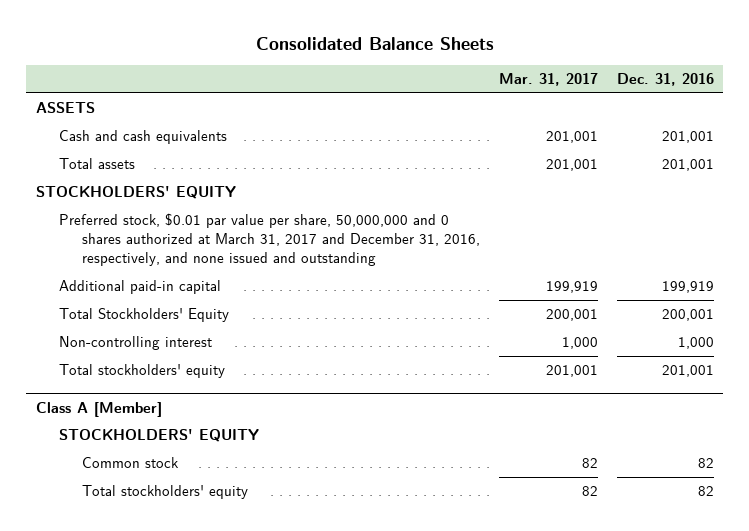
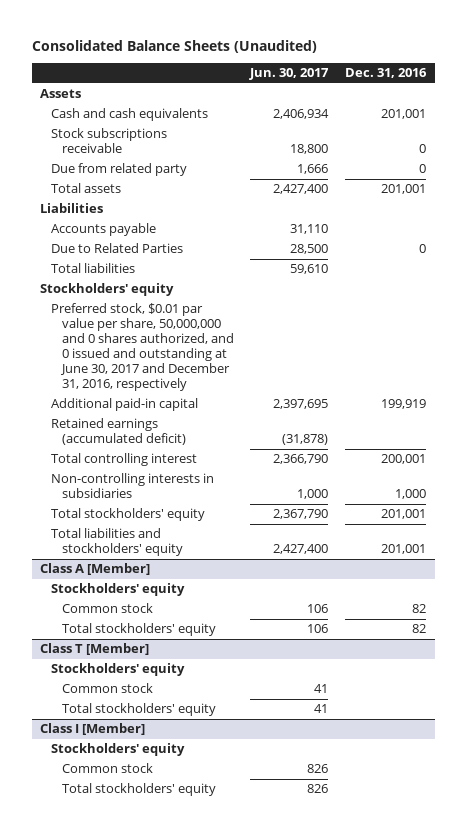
[255,36,494,50] Consolidated Balance Sheets -> [31,39,317,53] Consolidated Balance Sheets (Unaudited)
[499,73,599,87] Mar. 31, 2017 -> none
none -> [249,68,330,81] Jun. 30, 2017
[35,102,95,114] ASSETS -> [39,89,81,99] Assets
none -> [50,128,167,154] Stock subscriptions receivable
none -> [50,163,187,177] Due from related party
none -> [39,203,103,214] Liabilities
none -> [50,223,156,237] Accounts payable
none -> [50,243,183,254] Due to Related Parties
none -> [50,263,135,274] Total liabilities
[35,186,236,200] STOCKHOLDERS' EQUITY -> [39,283,174,297] Stockholders' equity
[58,213,481,266] Preferred stock, $0.01 par value per share, 50,000,000 and 0 shares authorized at March 31, 2017 and December 31, 2016, respectively, and none issued and outstanding -> [50,303,234,392] Preferred stock, $0.01 par value per share, 50,000,000 and 0 shares authorized, and 0 issued and outstanding at June 30, 2017 and December 31, 2016, respectively
none -> [50,418,186,446] Retained earnings (accumulated deficit)
[58,308,229,323] Total Stockholders' Equity -> [50,453,197,467] Total controlling interest
[58,336,212,351] Non-controlling interest -> [50,473,214,499] Non-controlling interests in subsidiaries
none -> [50,528,183,557] Total liabilities and stockholders' equity
[58,429,259,443] STOCKHOLDERS' EQUITY -> [50,583,185,597] Stockholders' equity
none -> [39,643,149,656] Class T [Member]
none -> [50,663,185,677] Stockholders' equity
none -> [61,683,153,694] Common stock
none -> [61,703,216,717] Total stockholders' equity
none -> [39,723,145,736] Class I [Member]
none -> [50,743,185,757] Stockholders' equity
none -> [61,763,153,774] Common stock
none -> [61,783,216,797] Total stockholders' equity

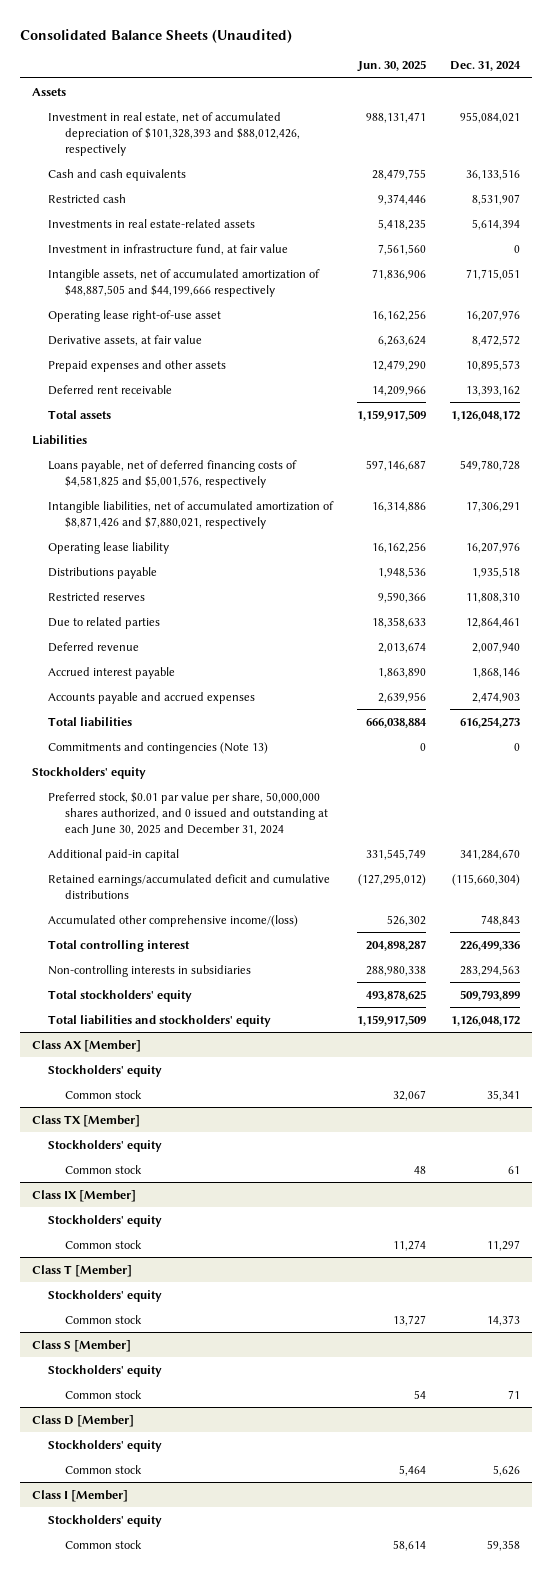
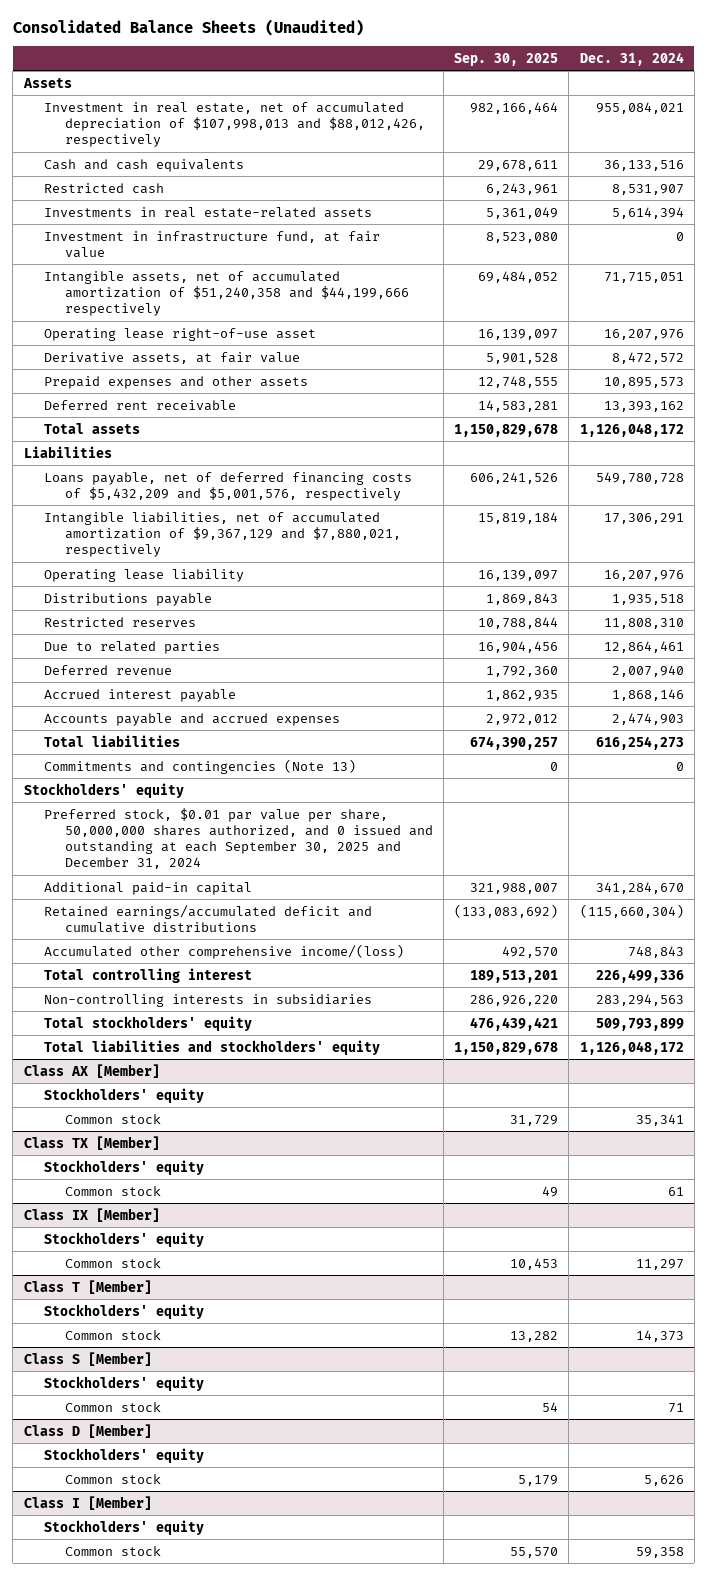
[357,60,427,73] Jun. 30, 2025 -> none
none -> [454,52,559,66] Sep. 30, 2025
[48,111,300,156] Investment in real estate, net of accumulated depreciation of $101,328,393 and $88,012,426, respectively -> [44,101,425,148] Investment in real estate, net of accumulated depreciation of $107,998,013 and $88,012,426, respectively
[48,268,321,297] Intangible assets, net of accumulated amortization of $48,887,505 and $44,199,666 respectively -> [44,270,409,317] Intangible assets, net of accumulated amortization of $51,240,358 and $44,199,666 respectively
[48,459,298,488] Loans payable, net of deferred financing costs of $4,581,825 and $5,001,576, respectively -> [44,471,413,501] Loans payable, net of deferred financing costs of $5,432,209 and $5,001,576, respectively
[48,500,335,529] Intangible liabilities, net of accumulated amortization of $8,871,426 and $7,880,021, respectively -> [44,511,401,558] Intangible liabilities, net of accumulated amortization of $9,367,129 and $7,880,021, respectively
[48,791,328,835] Preferred stock, $0.01 par value per share, 50,000,000 shares authorized, and 0 issued and outstanding at each June 30, 2025 and December 31, 2024 -> [44,807,433,870] Preferred stock, $0.01 par value per share, 50,000,000 shares authorized, and 0 issued and outstanding at each September 30, 2025 and December 31, 2024

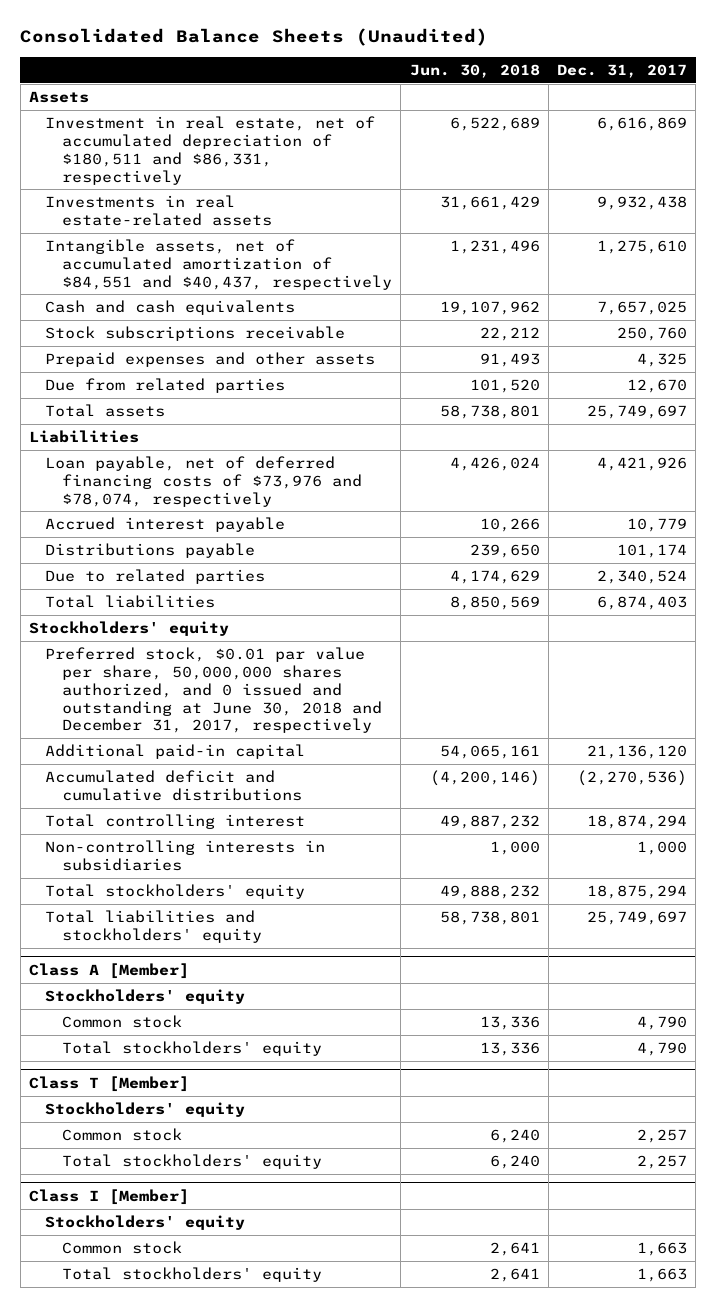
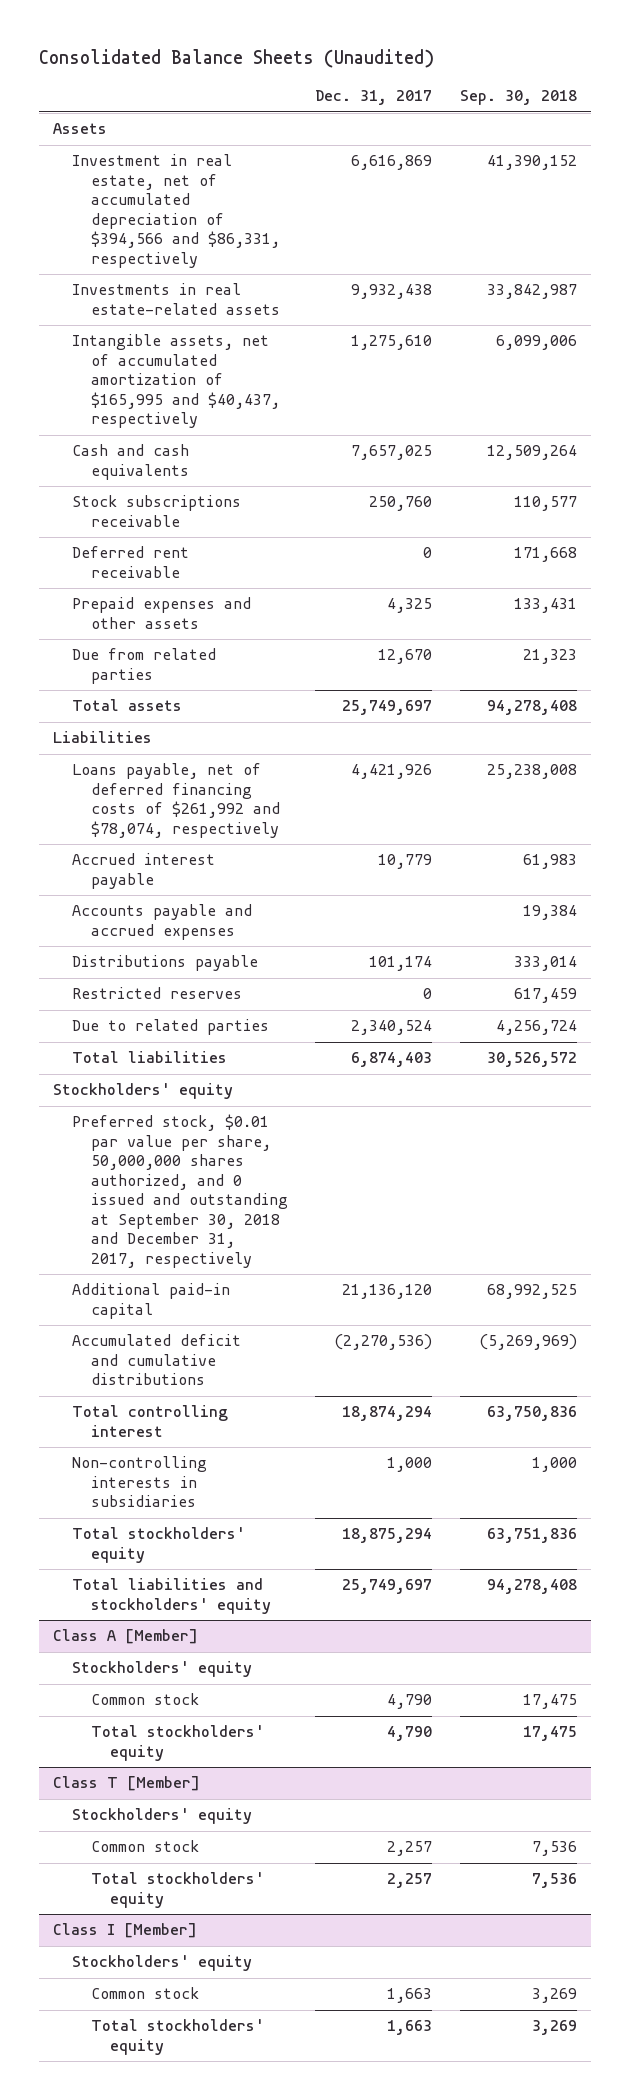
[409,63,540,78] Jun. 30, 2018 -> none
none -> [459,90,577,106] Sep. 30, 2018
[45,115,376,185] Investment in real estate, net of accumulated depreciation of $180,511 and $86,331, respectively -> [71,154,280,268] Investment in real estate, net of accumulated depreciation of $394,566 and $86,331, respectively
[45,238,393,290] Intangible assets, net of accumulated amortization of $84,551 and $40,437, respectively -> [71,334,280,429] Intangible assets, net of accumulated amortization of $165,995 and $40,437, respectively
none -> [71,546,189,578] Deferred rent receivable
[45,455,363,507] Loan payable, net of deferred financing costs of $73,976 and $78,074, respectively -> [71,763,280,838] Loans payable, net of deferred financing costs of $261,992 and $78,074, respectively
none -> [71,904,252,940] Accounts payable and accrued expenses
none -> [71,987,242,1000] Restricted reserves
[45,646,383,734] Preferred stock, $0.01 par value per share, 50,000,000 shares authorized, and 0 issued and outstanding at June 30, 2018 and December 31, 2017, respectively -> [71,1114,288,1268] Preferred stock, $0.01 par value per share, 50,000,000 shares authorized, and 0 issued and outstanding at September 30, 2018 and December 31, 2017, respectively

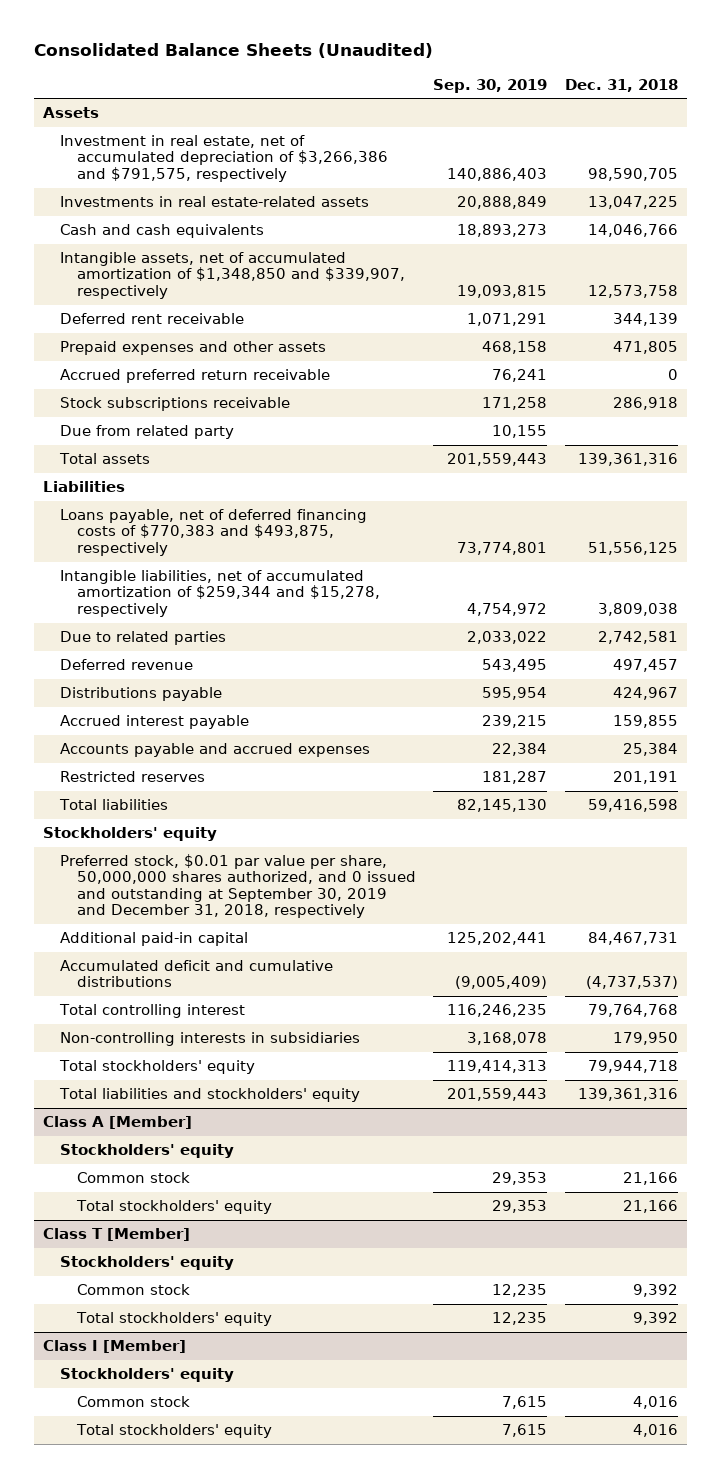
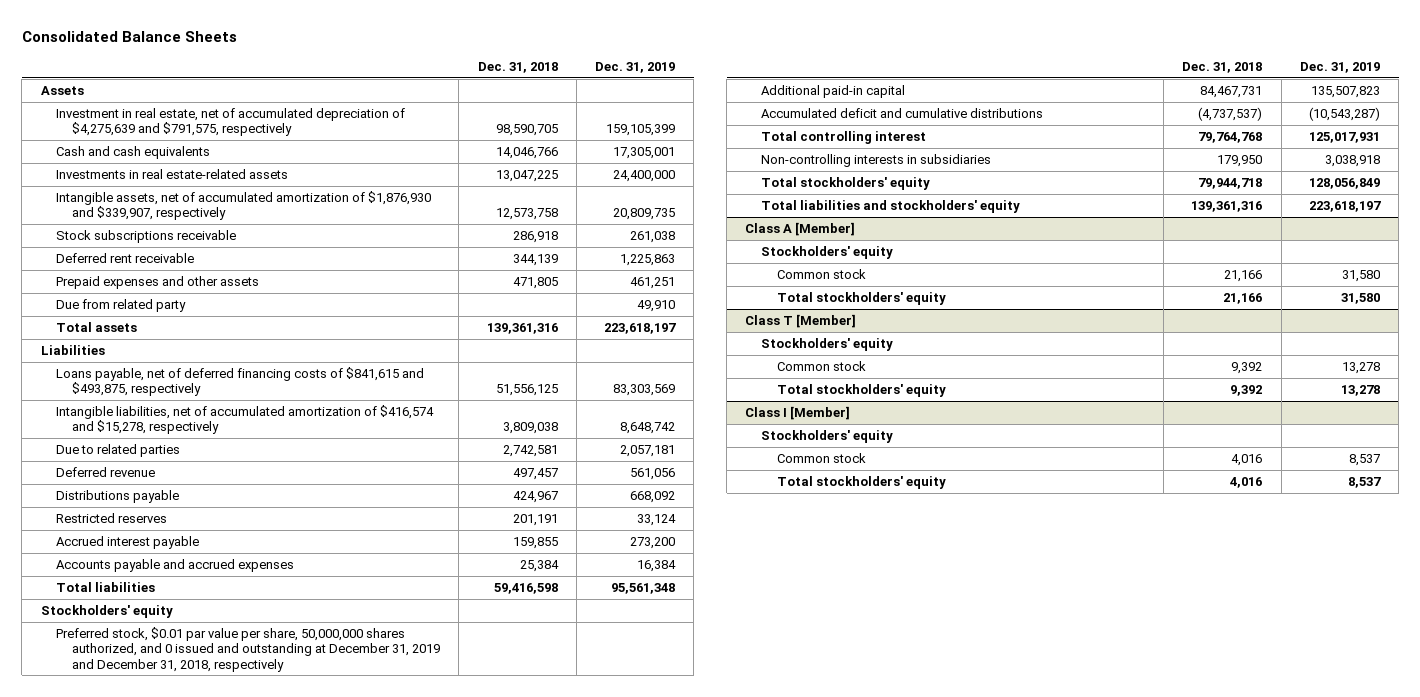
[34,43,434,59] Consolidated Balance Sheets (Unaudited) -> [21,30,237,42] Consolidated Balance Sheets
[433,78,548,93] Sep. 30, 2019 -> none
none -> [595,62,676,74] Dec. 31, 2019
[59,135,388,182] Investment in real estate, net of accumulated depreciation of $3,266,386 and $791,575, respectively -> [56,108,406,137] Investment in real estate, net of accumulated depreciation of $4,275,639 and $791,575, respectively
[59,196,369,208] Investments in real estate-related assets -> [56,169,289,180] Investments in real estate-related assets
[59,252,405,299] Intangible assets, net of accumulated amortization of $1,348,850 and $339,907, respectively -> [56,191,432,221] Intangible assets, net of accumulated amortization of $1,876,930 and $339,907, respectively
[59,397,290,412] Stock subscriptions receivable -> [56,230,237,244] Stock subscriptions receivable
[59,369,330,384] Accrued preferred return receivable -> none
[59,509,367,556] Loans payable, net of deferred financing costs of $770,383 and $493,875, respectively -> [56,367,425,397] Loans payable, net of deferred financing costs of $841,615 and $493,875, respectively
[59,570,380,617] Intangible liabilities, net of accumulated amortization of $259,344 and $15,278, respectively -> [56,405,435,435] Intangible liabilities, net of accumulated amortization of $416,574 and $15,278, respectively
[59,771,205,783] Restricted reserves -> [56,513,168,524] Restricted reserves
[59,854,416,919] Preferred stock, $0.01 par value per share, 50,000,000 shares authorized, and 0 issued and outstanding at September 30, 2019 and December 31, 2018, respectively -> [56,627,441,672] Preferred stock, $0.01 par value per share, 50,000,000 shares authorized, and 0 issued and outstanding at December 31, 2019 and December 31, 2018, respectively

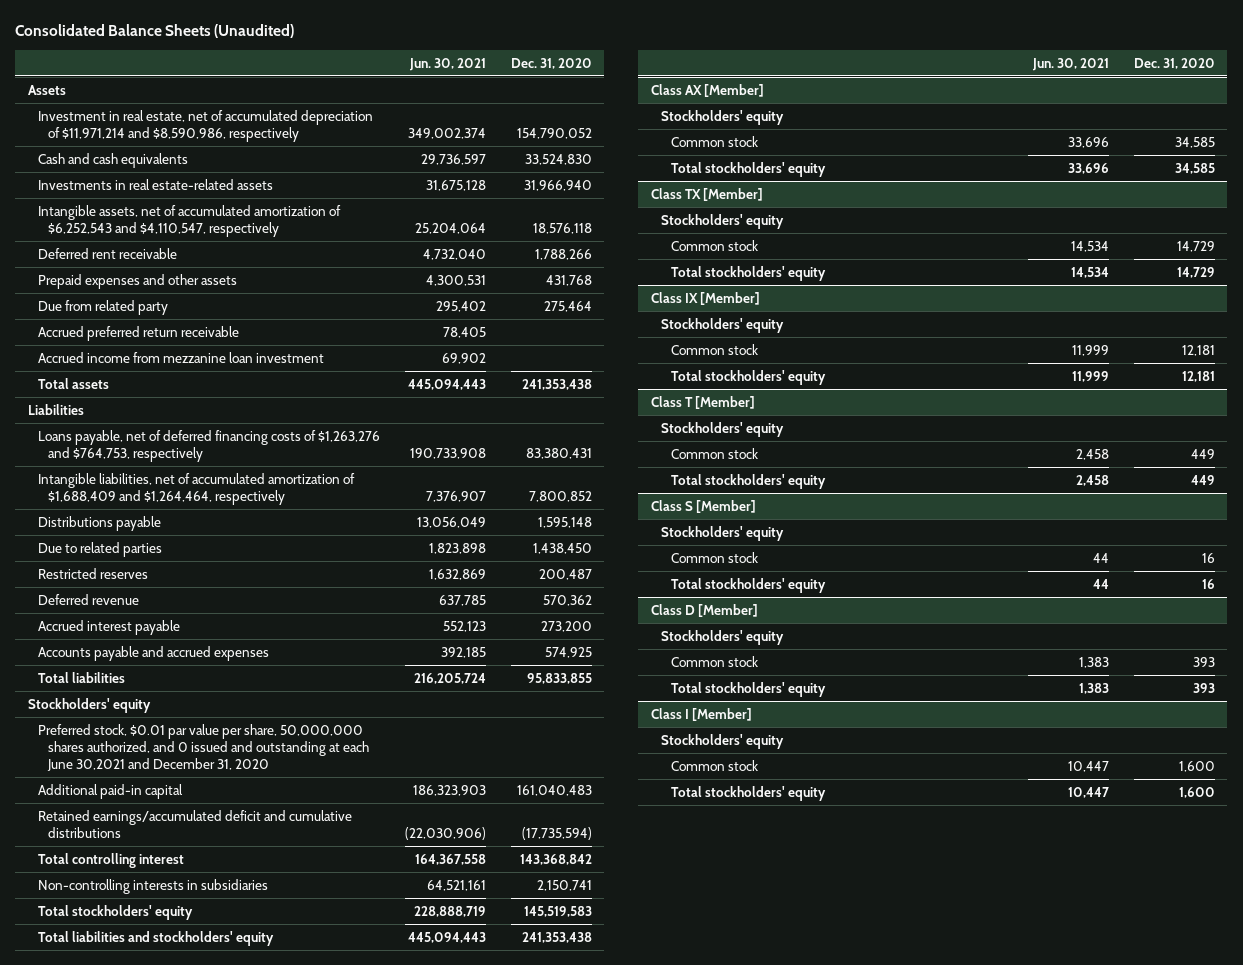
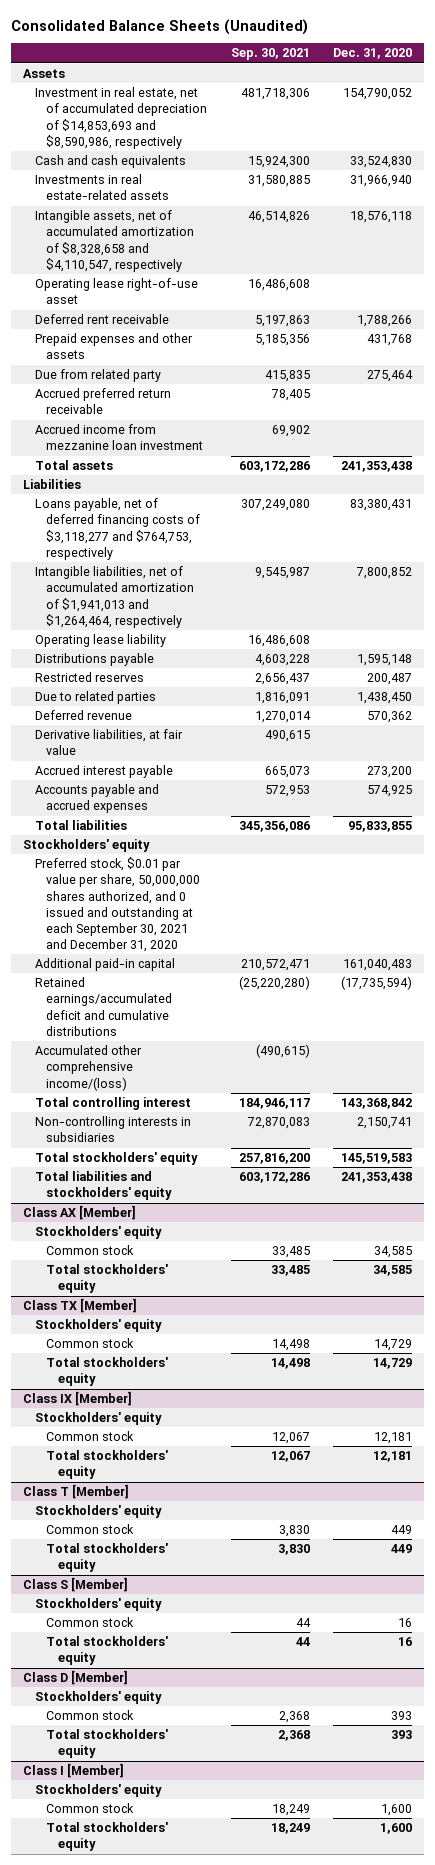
[408,57,486,71] Jun. 30, 2021 -> none
none -> [230,48,310,61] Sep. 30, 2021
[37,109,373,142] Investment in real estate, net of accumulated depreciation of $11,971,214 and $8,590,986, respectively -> [34,87,208,149] Investment in real estate, net of accumulated depreciation of $14,853,693 and $8,590,986, respectively
[37,204,341,237] Intangible assets, net of accumulated amortization of $6,252,543 and $4,110,547, respectively -> [34,210,195,272] Intangible assets, net of accumulated amortization of $8,328,658 and $4,110,547, respectively
none -> [34,278,198,305] Operating lease right-of-use asset
[37,429,380,462] Loans payable, net of deferred financing costs of $1,263,276 and $764,753, respectively -> [34,498,201,560] Loans payable, net of deferred financing costs of $3,118,277 and $764,753, respectively
[37,472,355,505] Intangible liabilities, net of accumulated amortization of $1,688,409 and $1,264,464, respectively -> [34,566,195,628] Intangible liabilities, net of accumulated amortization of $1,941,013 and $1,264,464, respectively
none -> [34,634,166,648] Operating lease liability
[37,541,162,557] Due to related parties -> [34,691,156,705] Due to related parties
none -> [34,729,183,756] Derivative liabilities, at fair value
[37,723,369,772] Preferred stock, $0.01 par value per share, 50,000,000 shares authorized, and 0 issued and outstanding at each June 30,2021 and December 31, 2020 -> [34,857,201,953] Preferred stock, $0.01 par value per share, 50,000,000 shares authorized, and 0 issued and outstanding at each September 30, 2021 and December 31, 2020
none -> [34,1045,142,1091] Accumulated other comprehensive income/(loss)

